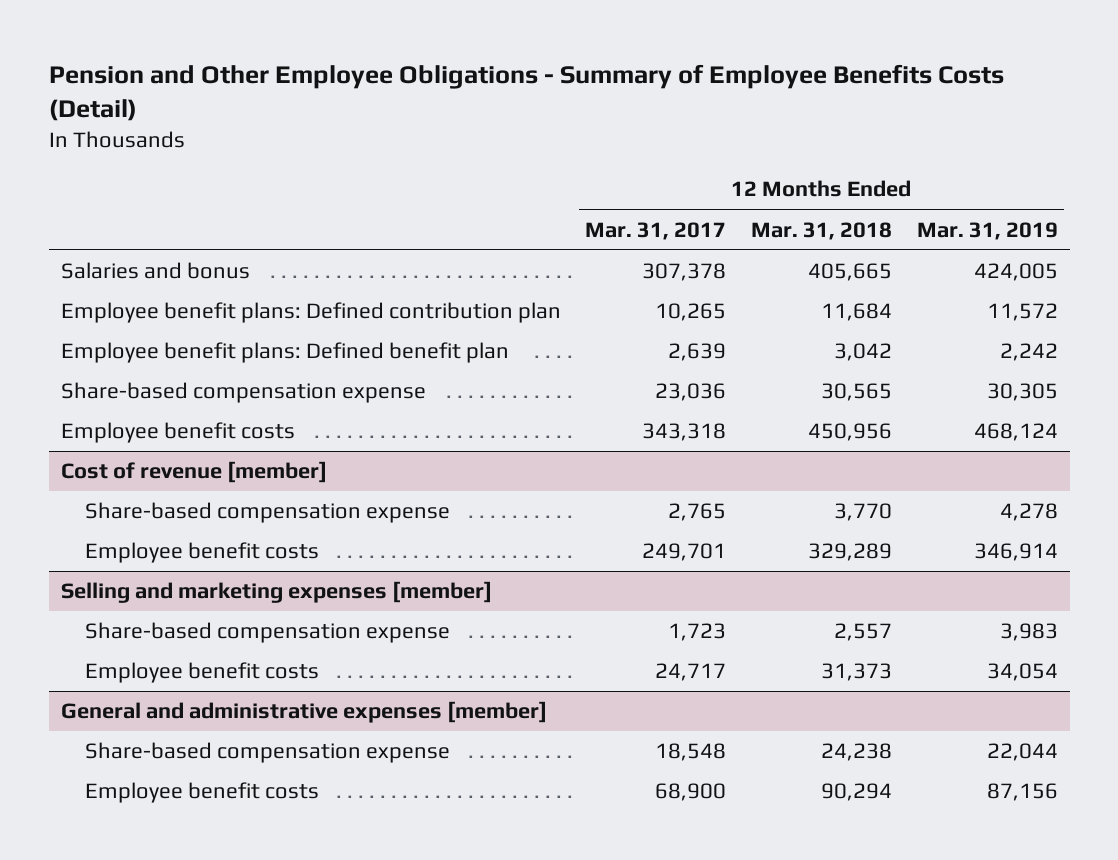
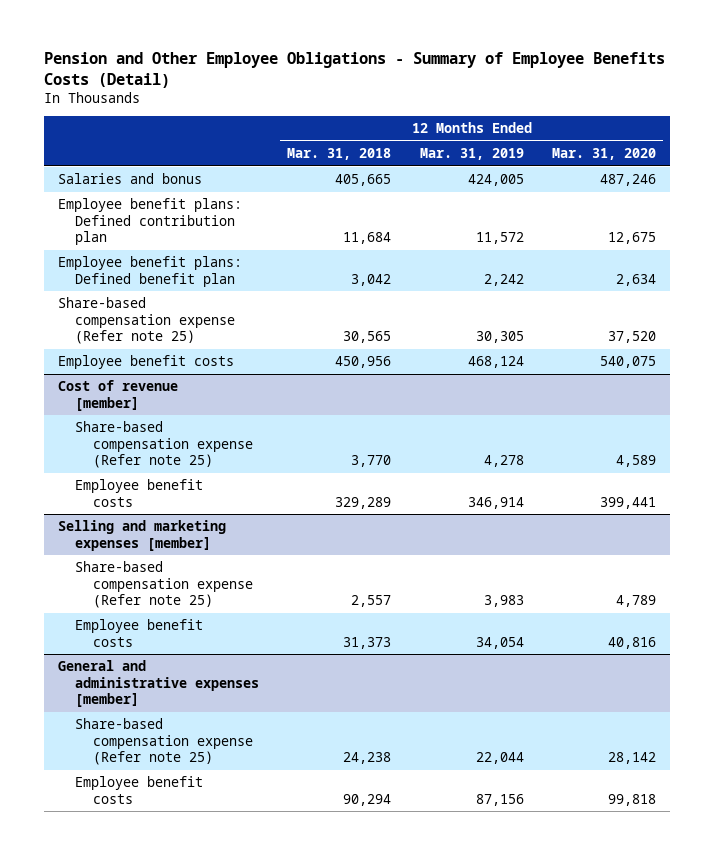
[585,221,727,240] Mar. 31, 2017 -> none
none -> [551,148,656,161] Mar. 31, 2020
[60,382,426,404] Share-based compensation expense -> [57,297,236,345] Share-based compensation expense (Refer note 25)
[84,502,450,524] Share-based compensation expense -> [75,421,253,469] Share-based compensation expense (Refer note 25)
[84,622,450,644] Share-based compensation expense -> [75,561,253,609] Share-based compensation expense (Refer note 25)
[84,742,450,764] Share-based compensation expense -> [75,718,253,766] Share-based compensation expense (Refer note 25)

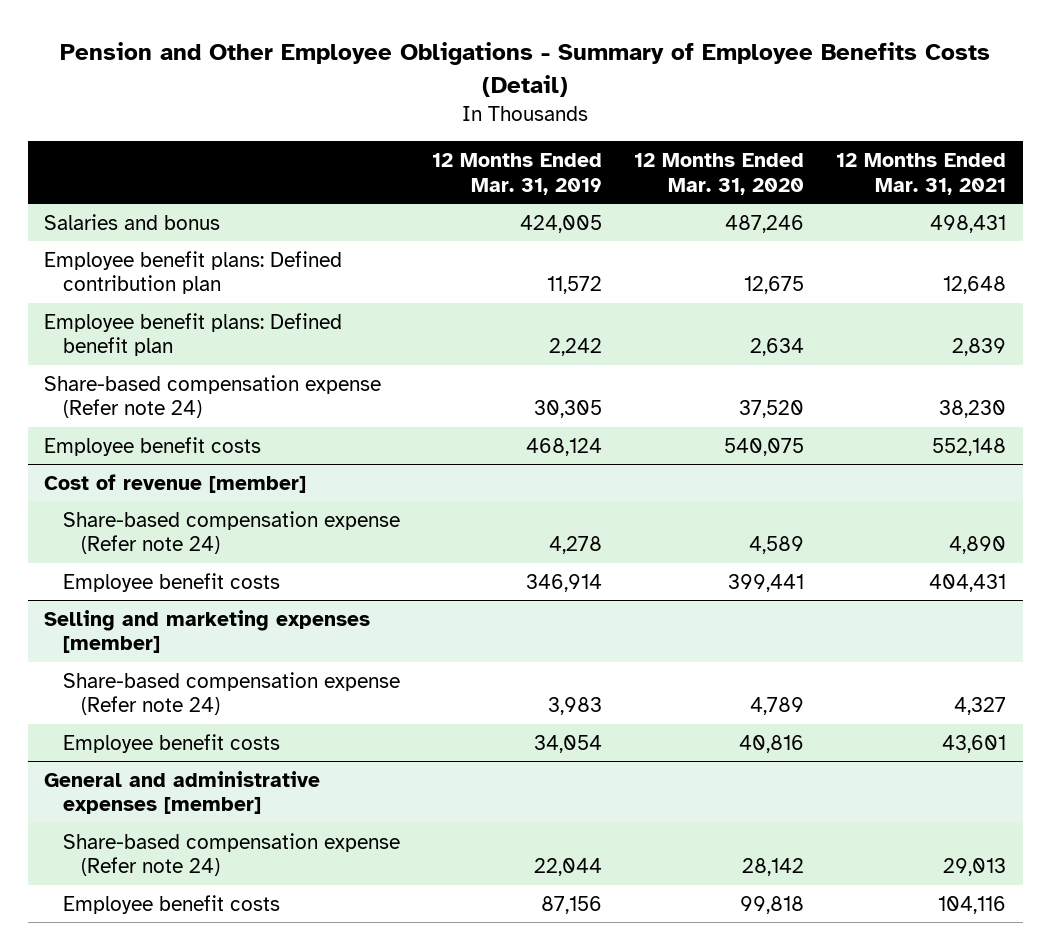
[287,148,392,161] Mar. 31, 2018 -> none
none -> [836,153,1007,195] 12 Months Ended Mar. 31, 2021
[57,297,236,345] Share-based compensation expense (Refer note 25) -> [44,374,382,419] Share-based compensation expense (Refer note 24)
[75,421,253,469] Share-based compensation expense (Refer note 25) -> [62,510,400,555] Share-based compensation expense (Refer note 24)
[75,561,253,609] Share-based compensation expense (Refer note 25) -> [62,671,400,716] Share-based compensation expense (Refer note 24)
[75,718,253,766] Share-based compensation expense (Refer note 25) -> [62,832,400,877] Share-based compensation expense (Refer note 24)

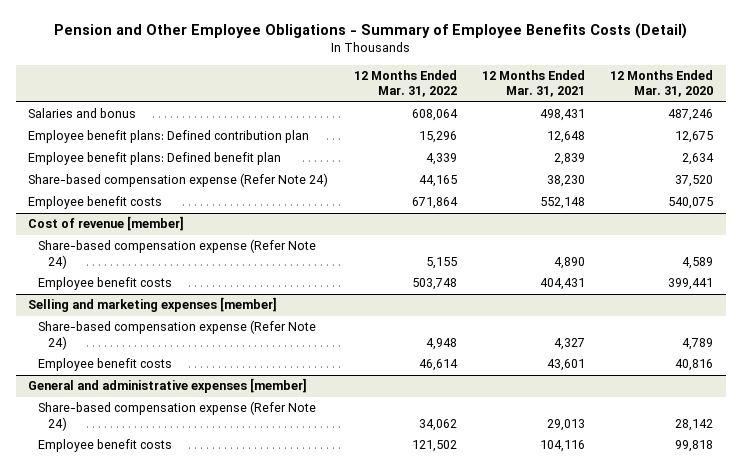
[431,153,602,195] 12 Months Ended Mar. 31, 2019 -> none
none -> [353,70,457,98] 12 Months Ended Mar. 31, 2022
[44,374,382,419] Share-based compensation expense (Refer note 24) -> [28,173,329,188] Share-based compensation expense (Refer Note 24)
[62,510,400,555] Share-based compensation expense (Refer note 24) -> [38,239,317,269] Share-based compensation expense (Refer Note 24)
[62,671,400,716] Share-based compensation expense (Refer note 24) -> [38,320,317,350] Share-based compensation expense (Refer Note 24)
[62,832,400,877] Share-based compensation expense (Refer note 24) -> [38,401,317,431] Share-based compensation expense (Refer Note 24)

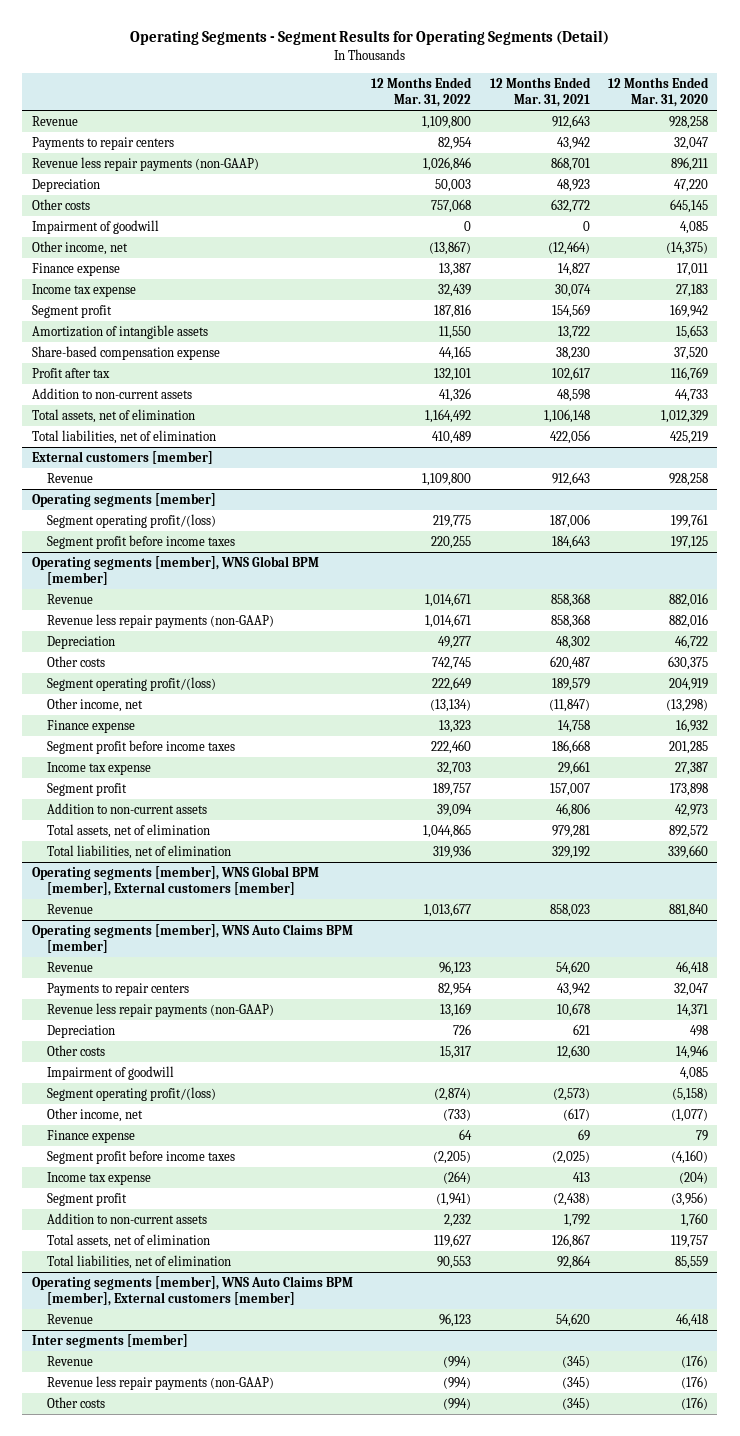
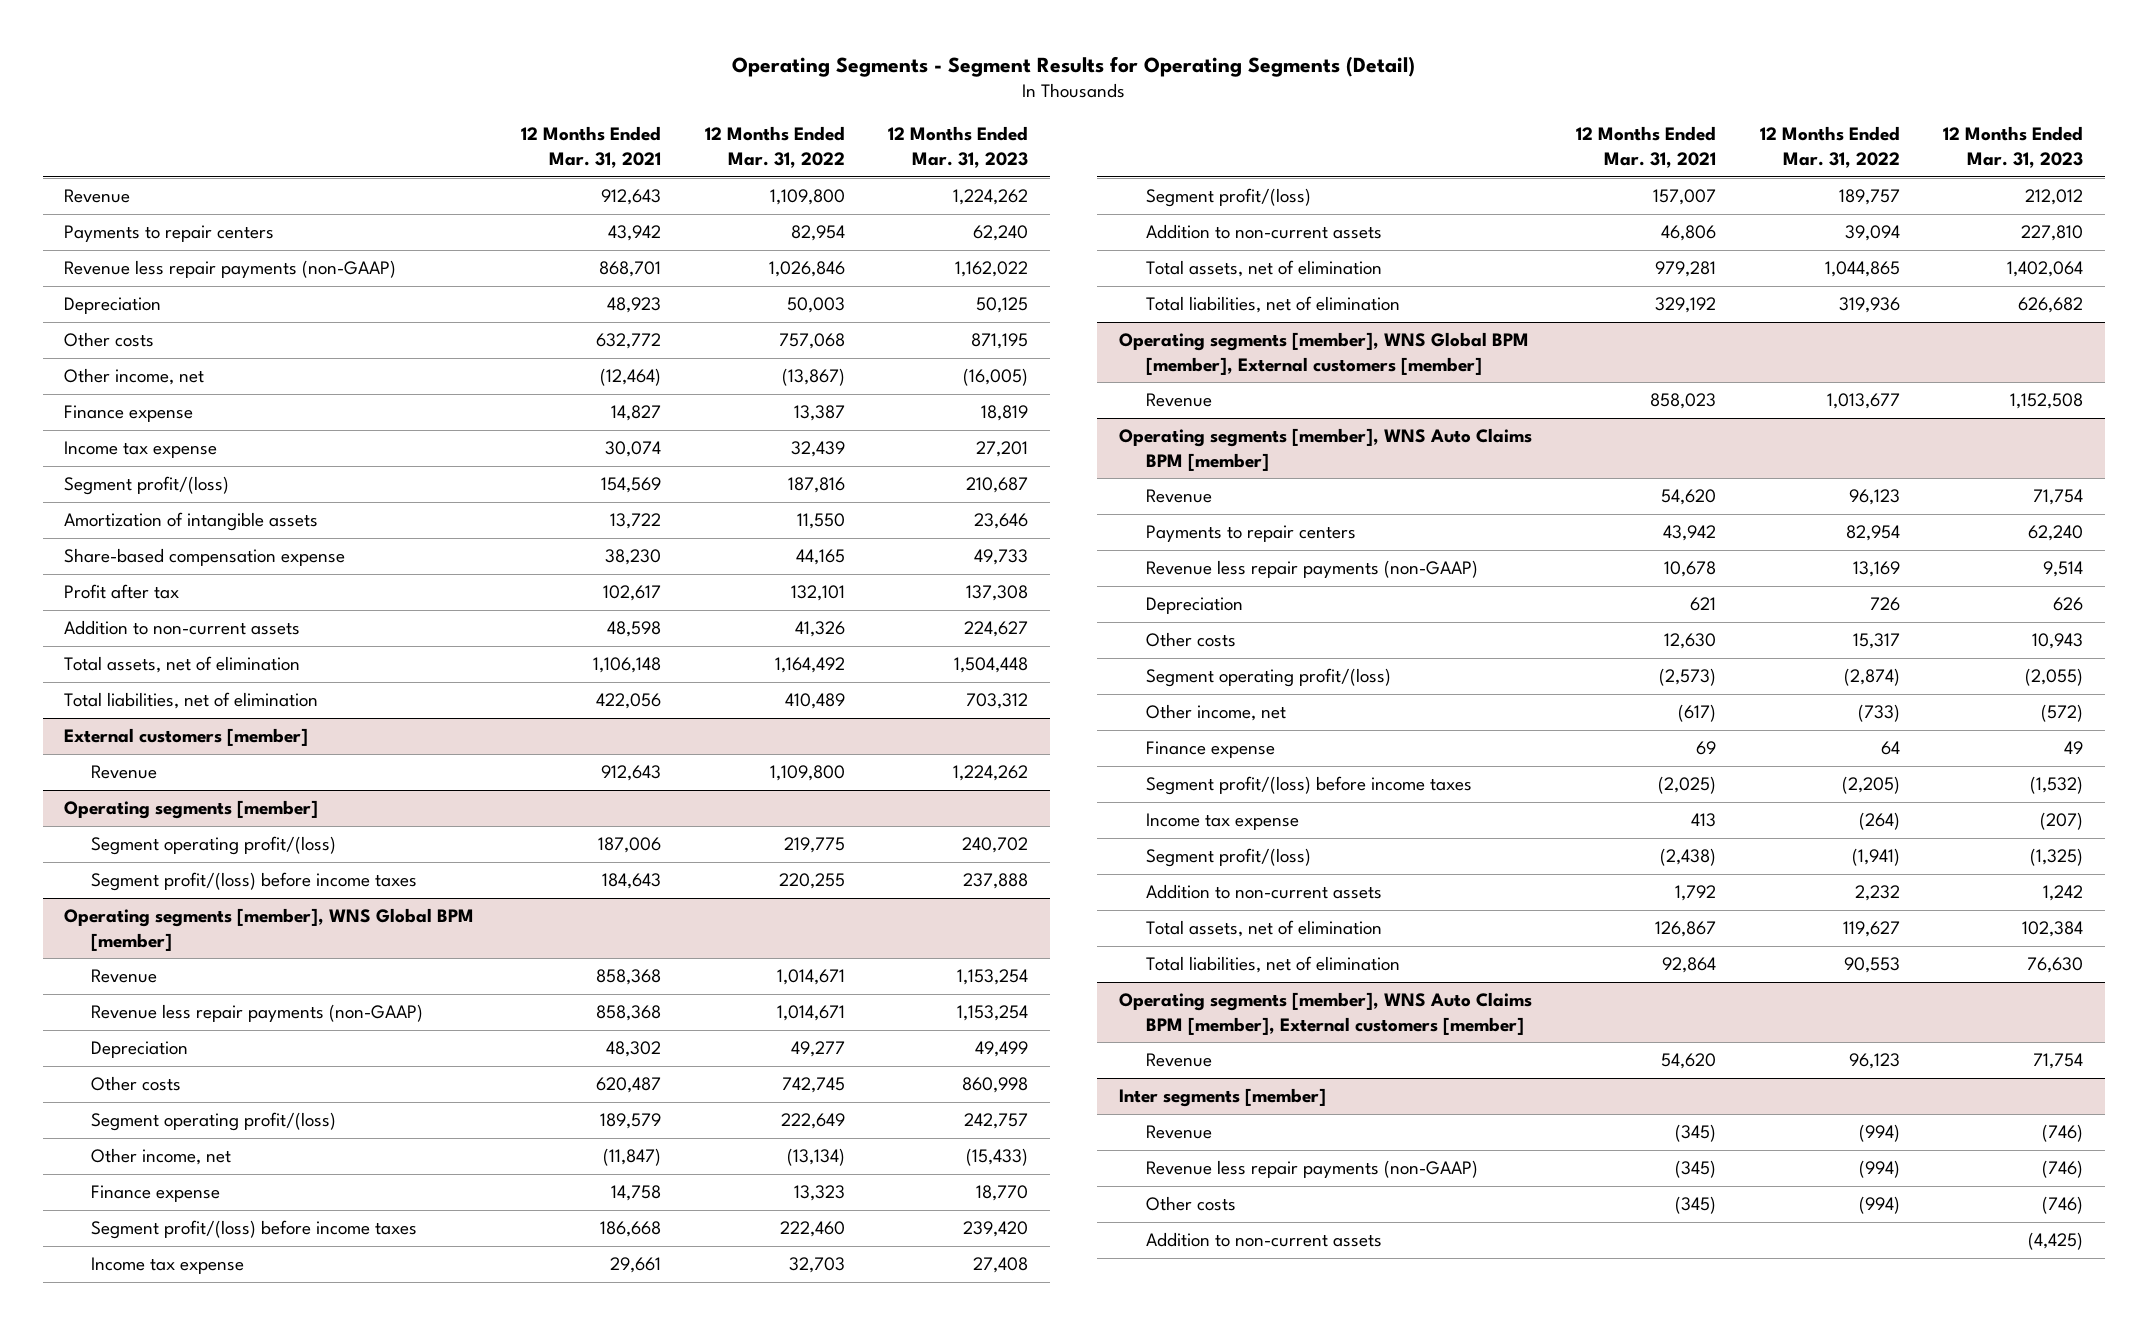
[607,76,709,108] 12 Months Ended Mar. 31, 2020 -> none
none -> [888,126,1029,168] 12 Months Ended Mar. 31, 2023
[31,219,159,234] Impairment of goodwill -> none
[31,304,112,318] Segment profit -> [64,476,230,496] Segment profit/(loss)
[47,534,236,549] Segment profit before income taxes -> [91,872,418,892] Segment profit/(loss) before income taxes
[47,739,236,754] Segment profit before income taxes -> [91,1220,418,1240] Segment profit/(loss) before income taxes
[47,782,128,796] Segment profit -> [1146,188,1312,208] Segment profit/(loss)
[47,1065,175,1080] Impairment of goodwill -> none
[47,1149,236,1164] Segment profit before income taxes -> [1146,776,1473,796] Segment profit/(loss) before income taxes
[47,1192,128,1206] Segment profit -> [1146,848,1312,868] Segment profit/(loss)
none -> [1146,1232,1383,1248] Addition to non-current assets

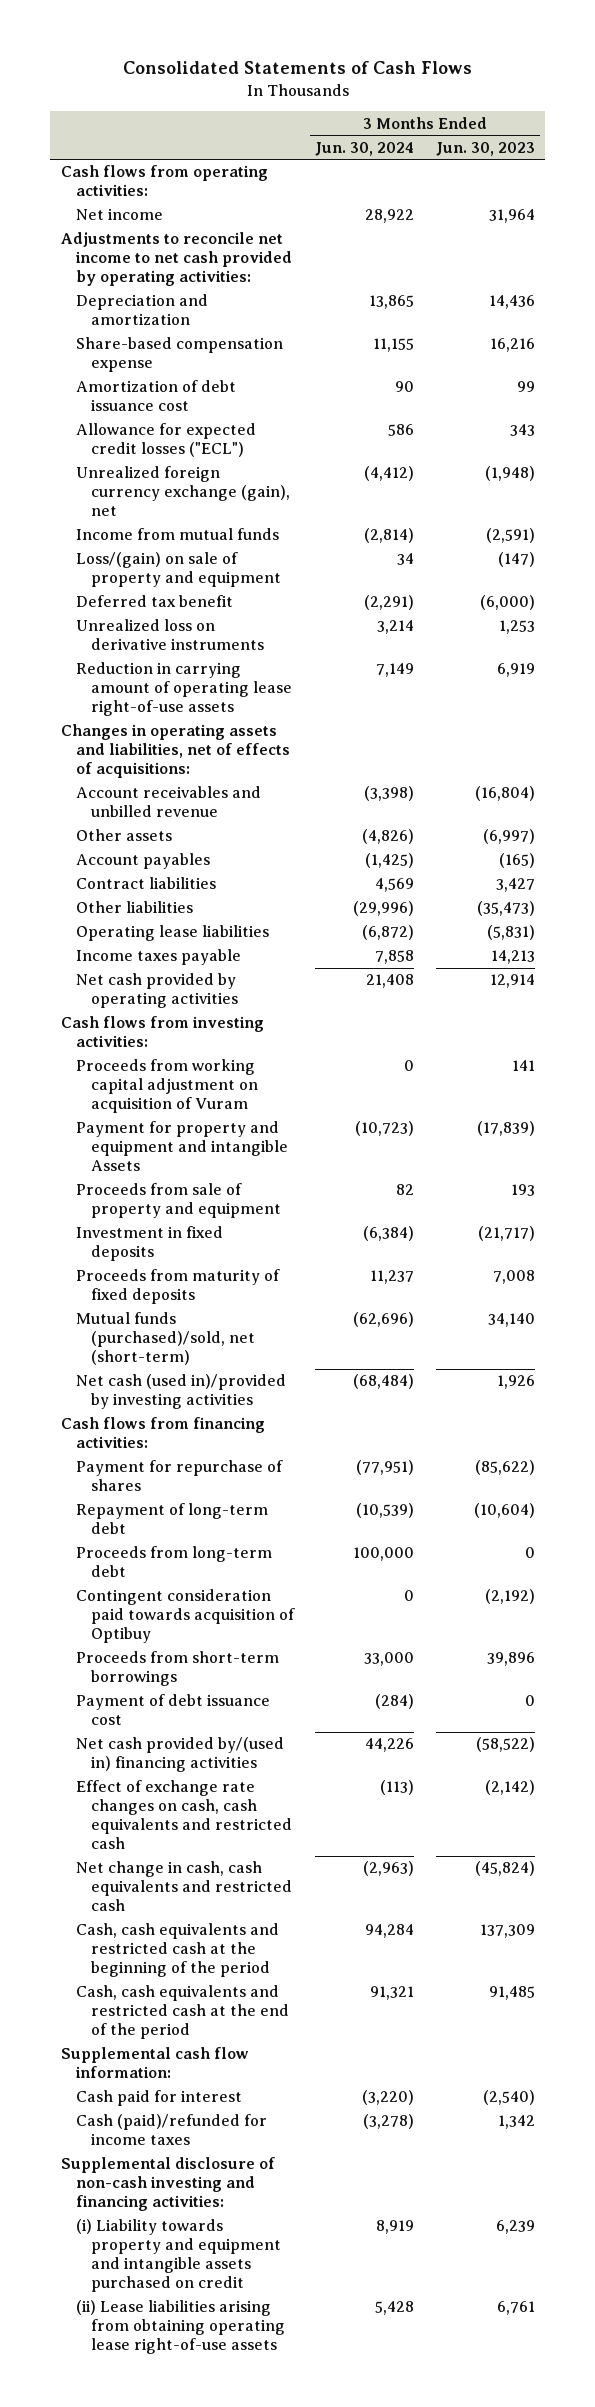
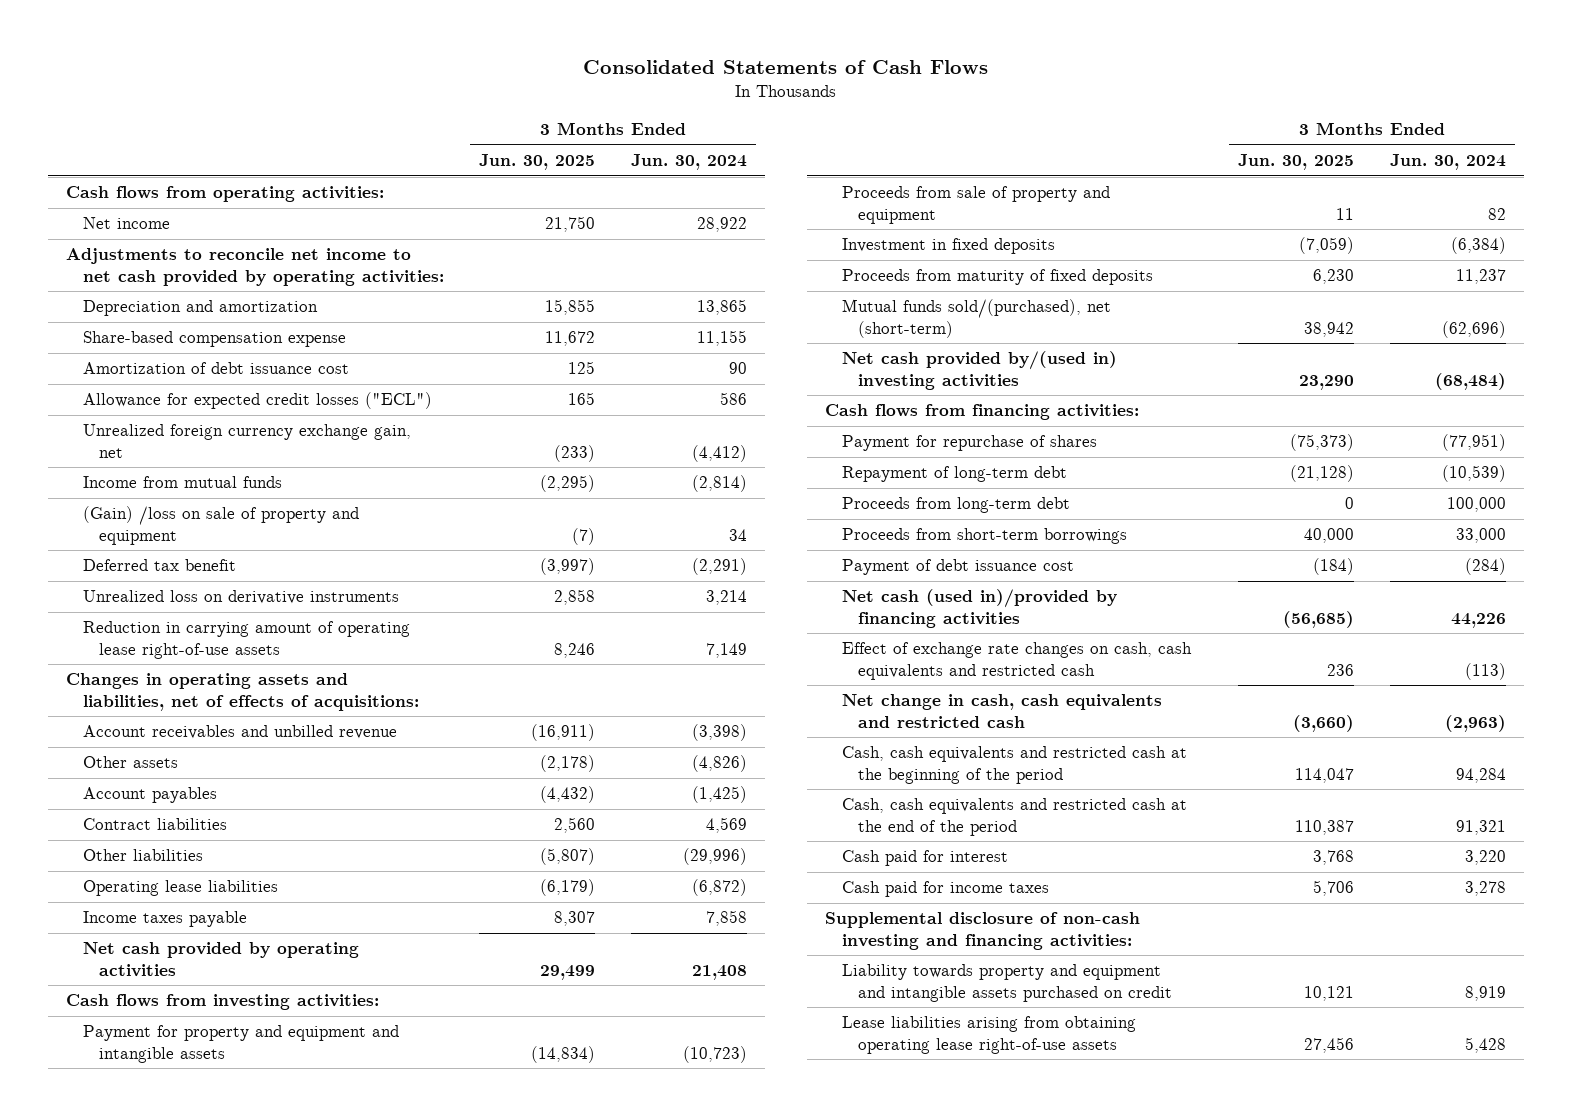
[435,141,535,156] Jun. 30, 2023 -> none
none -> [479,153,596,170] Jun. 30, 2025
[75,466,290,517] Unrealized foreign currency exchange (gain), net -> [82,424,411,458] Unrealized foreign currency exchange gain, net
[75,552,281,588] Loss/(gain) on sale of property and equipment -> [82,506,359,545] (Gain) /loss on sale of property and equipment
[75,1059,258,1114] Proceeds from working capital adjustment on acquisition of Vuram -> none
[75,1121,288,1172] Payment for property and equipment and intangible Assets -> [82,1025,399,1063] Payment for property and equipment and intangible assets
[75,1312,255,1366] Mutual funds (purchased)/sold, net (short-term) -> [841,299,1111,338] Mutual funds sold/(purchased), net (short-term)
[75,1374,286,1410] Net cash (used in)/provided by investing activities -> [841,351,1117,390] Net cash provided by/(used in) investing activities
[75,1589,295,1644] Contingent consideration paid towards acquisition of Optibuy -> none
[75,1737,284,1773] Net cash provided by/(used in) financing activities -> [841,589,1117,628] Net cash (used in)/provided by financing activities
[60,2047,249,2079] Supplemental cash flow information: -> none
[362,2090,415,2106] (3,220) -> [1464,850,1506,866] 3,220
[75,2114,267,2146] Cash (paid)/refunded for income taxes -> [841,881,1049,898] Cash paid for income taxes
[363,2114,415,2130] (3,278) -> [1464,881,1506,897] 3,278
[75,2219,281,2293] (i) Liability towards property and equipment and intangible assets purchased on credit -> [841,964,1173,1002] Liability towards property and equipment and intangible assets purchased on credit
[75,2300,285,2355] (ii) Lease liabilities arising from obtaining operating lease right-of-use assets -> [841,1016,1136,1054] Lease liabilities arising from obtaining operating lease right-of-use assets

